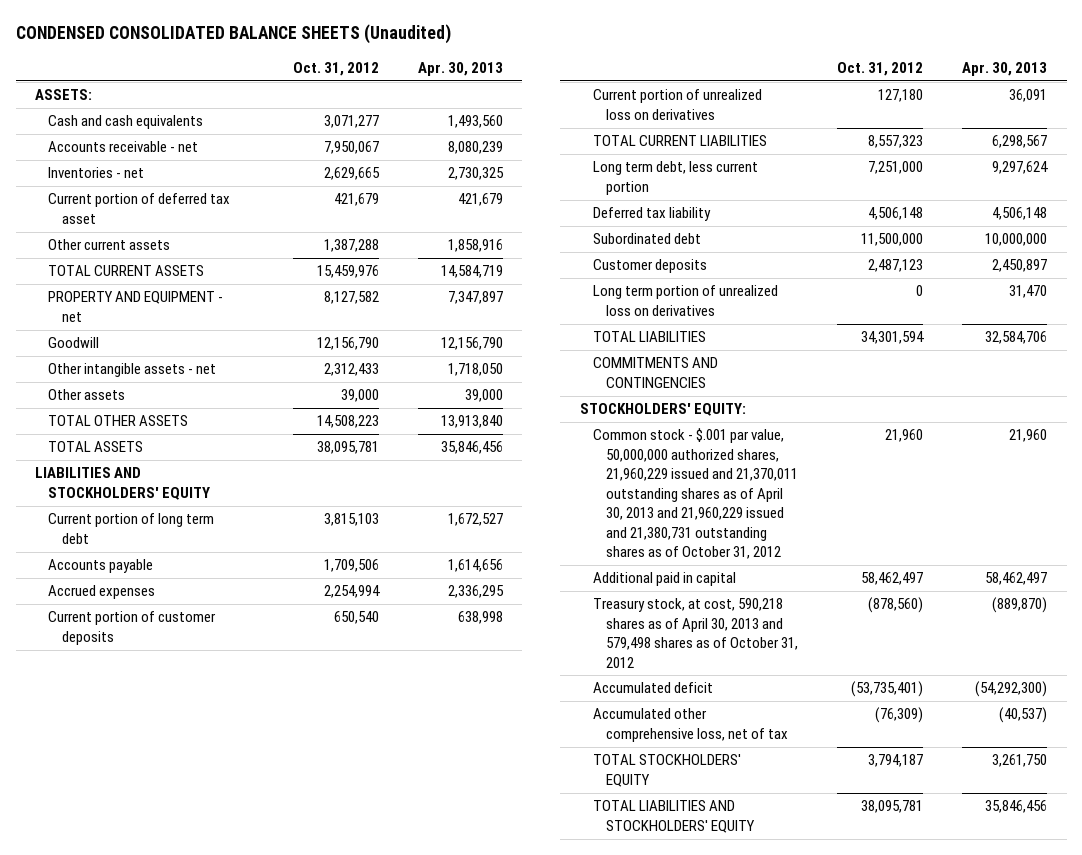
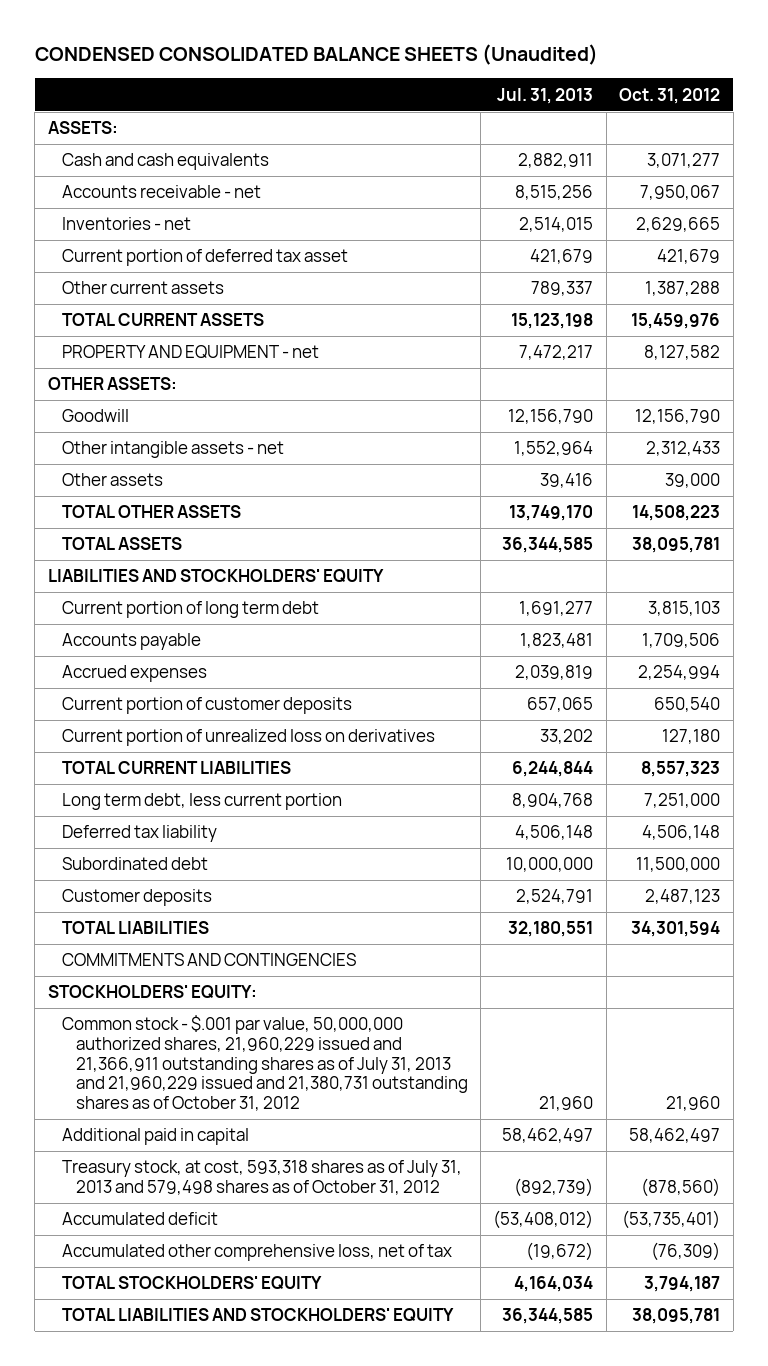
[417,61,503,76] Apr. 30, 2013 -> none
none -> [497,87,594,104] Jul. 31, 2013
none -> [47,377,177,391] OTHER ASSETS:
[593,285,779,316] Long term portion of unrealized loss on derivatives -> none
[593,428,799,559] Common stock - $.001 par value, 50,000,000 authorized shares, 21,960,229 issued and 21,370,011 outstanding shares as of April 30, 2013 and 21,960,229 issued and 21,380,731 outstanding shares as of October 31, 2012 -> [61,1015,468,1112] Common stock - $.001 par value, 50,000,000 authorized shares, 21,960,229 issued and 21,366,911 outstanding shares as of July 31, 2013 and 21,960,229 issued and 21,380,731 outstanding shares as of October 31, 2012
[593,598,799,668] Treasury stock, at cost, 590,218 shares as of April 30, 2013 and 579,498 shares as of October 31, 2012 -> [61,1160,462,1196] Treasury stock, at cost, 593,318 shares as of July 31, 2013 and 579,498 shares as of October 31, 2012

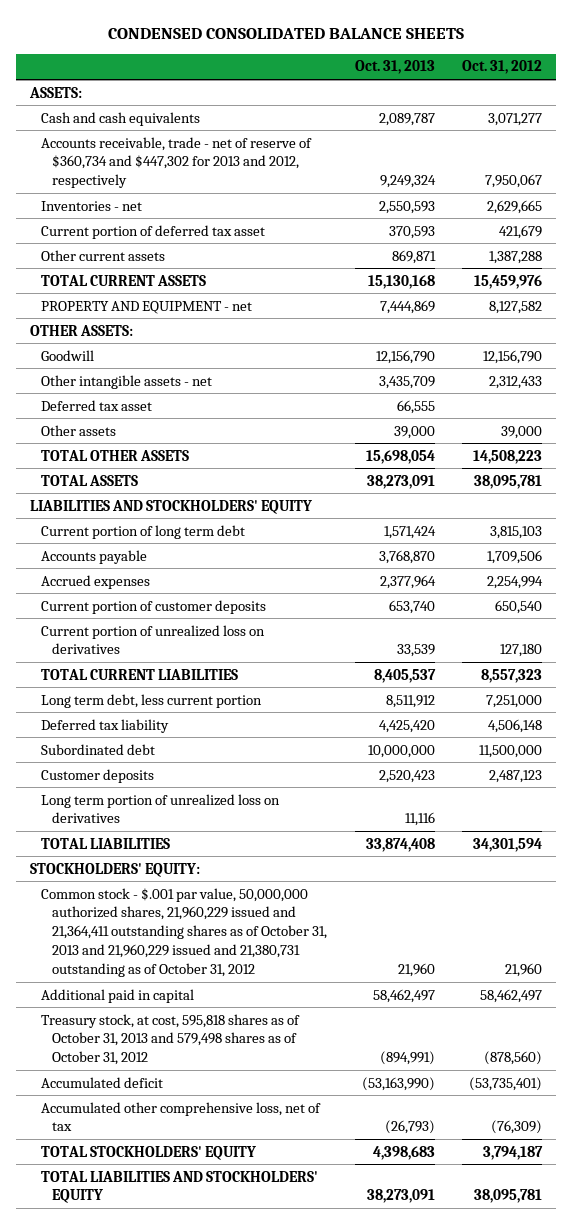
[34,44,598,66] CONDENSED CONSOLIDATED BALANCE SHEETS (Unaudited) -> [107,28,464,40] CONDENSED CONSOLIDATED BALANCE SHEETS
[497,87,594,104] Jul. 31, 2013 -> none
none -> [354,60,435,75] Oct. 31, 2013
[61,185,261,199] Accounts receivable - net -> [41,136,313,189] Accounts receivable, trade - net of reserve of $360,734 and $447,302 for 2013 and 2012, respectively
none -> [41,399,153,411] Deferred tax asset
none -> [41,793,281,824] Long term portion of unrealized loss on derivatives
[61,953,356,967] COMMITMENTS AND CONTINGENCIES -> none
[61,1015,468,1112] Common stock - $.001 par value, 50,000,000 authorized shares, 21,960,229 issued and 21,366,911 outstanding shares as of July 31, 2013 and 21,960,229 issued and 21,380,731 outstanding shares as of October 31, 2012 -> [41,887,328,977] Common stock - $.001 par value, 50,000,000 authorized shares, 21,960,229 issued and 21,364,411 outstanding shares as of October 31, 2013 and 21,960,229 issued and 21,380,731 outstanding as of October 31, 2012
[61,1160,462,1196] Treasury stock, at cost, 593,318 shares as of July 31, 2013 and 579,498 shares as of October 31, 2012 -> [41,1013,301,1066] Treasury stock, at cost, 595,818 shares as of October 31, 2013 and 579,498 shares as of October 31, 2012

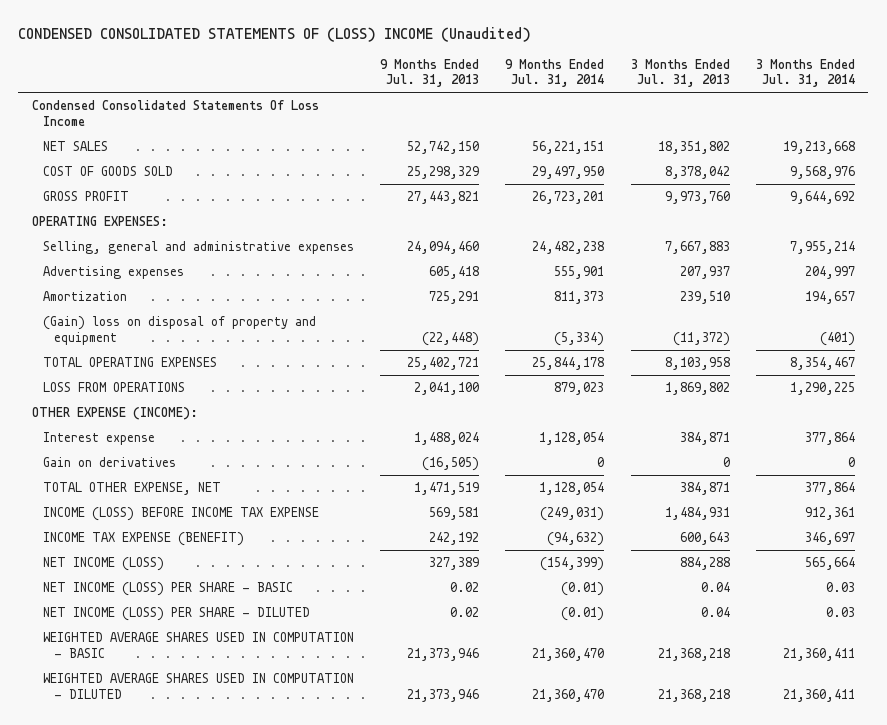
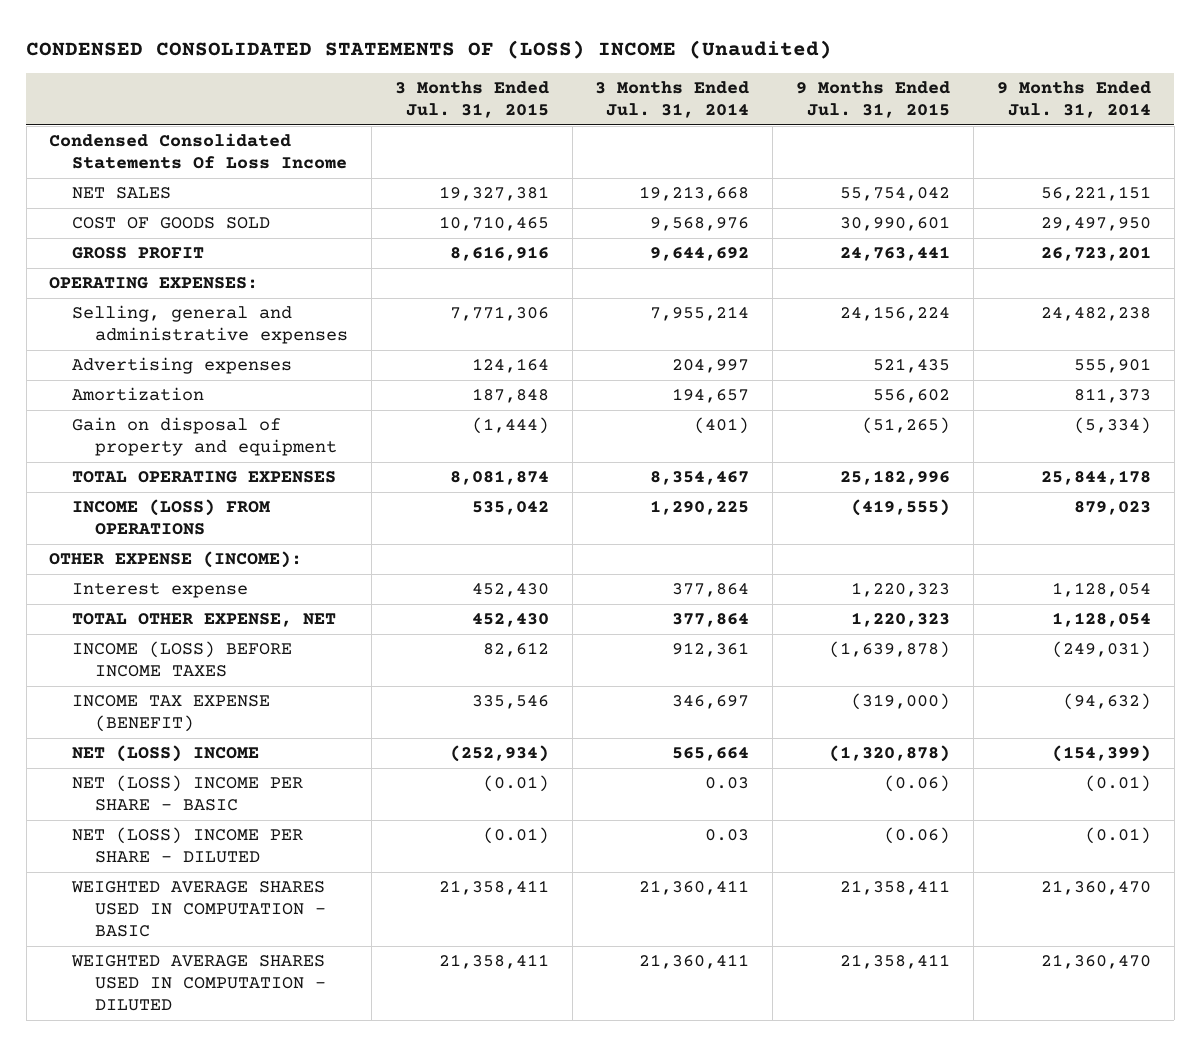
[380,58,480,88] 9 Months Ended Jul. 31, 2013 -> none
[630,58,730,88] 3 Months Ended Jul. 31, 2013 -> none
none -> [394,81,549,118] 3 Months Ended Jul. 31, 2015
none -> [796,81,951,118] 9 Months Ended Jul. 31, 2015
[42,315,316,345] (Gain) loss on disposal of property and equipment -> [72,417,338,457] Gain on disposal of property and equipment
[42,381,185,392] LOSS FROM OPERATIONS -> [72,499,271,536] INCOME (LOSS) FROM OPERATIONS
[42,456,176,467] Gain on derivatives -> none
[42,506,319,521] INCOME (LOSS) BEFORE INCOME TAX EXPENSE -> [72,641,293,678] INCOME (LOSS) BEFORE INCOME TAXES
[42,556,164,571] NET INCOME (LOSS) -> [72,745,260,763] NET (LOSS) INCOME
[42,581,293,596] NET INCOME (LOSS) PER SHARE - BASIC -> [72,775,304,812] NET (LOSS) INCOME PER SHARE - BASIC
[42,606,310,621] NET INCOME (LOSS) PER SHARE - DILUTED -> [72,827,304,864] NET (LOSS) INCOME PER SHARE - DILUTED

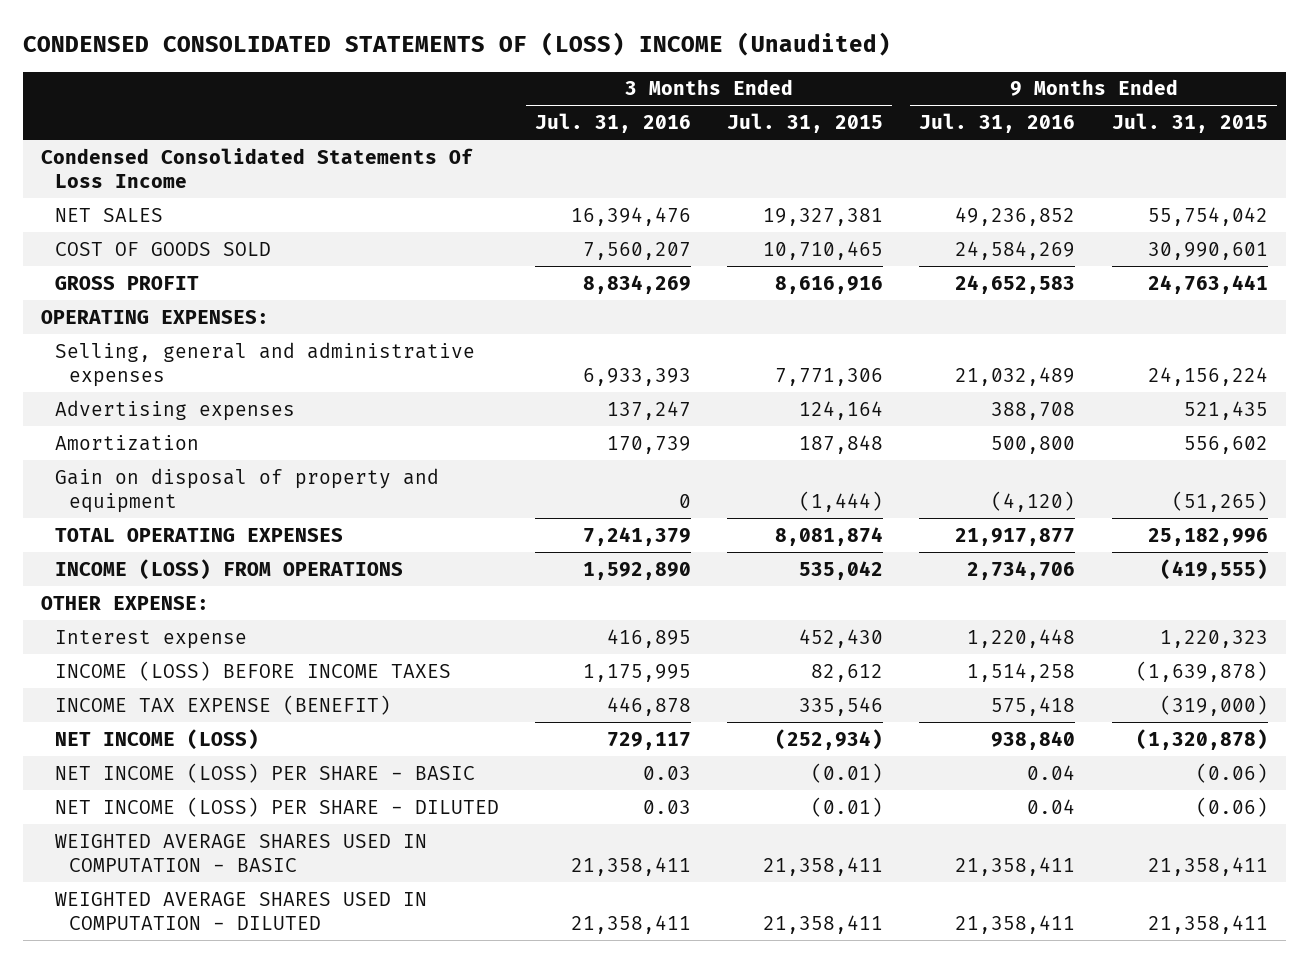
[595,81,750,118] 3 Months Ended Jul. 31, 2014 -> none
[996,81,1151,118] 9 Months Ended Jul. 31, 2014 -> none
none -> [535,112,692,133] Jul. 31, 2016
none -> [919,112,1076,133] Jul. 31, 2016
[49,551,303,569] OTHER EXPENSE (INCOME): -> [40,595,209,610] OTHER EXPENSE:
[72,613,337,628] TOTAL OTHER EXPENSE, NET -> none
[72,745,260,763] NET (LOSS) INCOME -> [55,728,260,750] NET INCOME (LOSS)
[72,775,304,812] NET (LOSS) INCOME PER SHARE - BASIC -> [55,762,476,783] NET INCOME (LOSS) PER SHARE - BASIC
[72,827,304,864] NET (LOSS) INCOME PER SHARE - DILUTED -> [55,796,500,817] NET INCOME (LOSS) PER SHARE - DILUTED

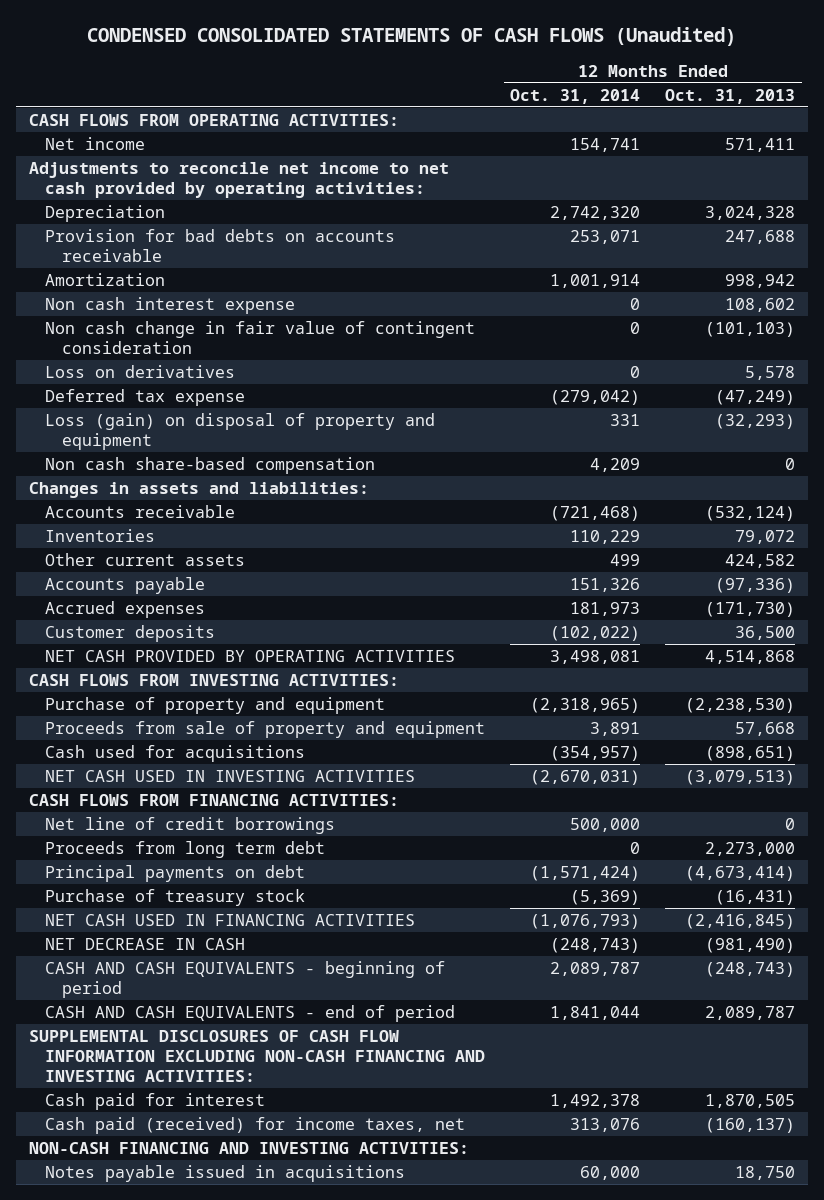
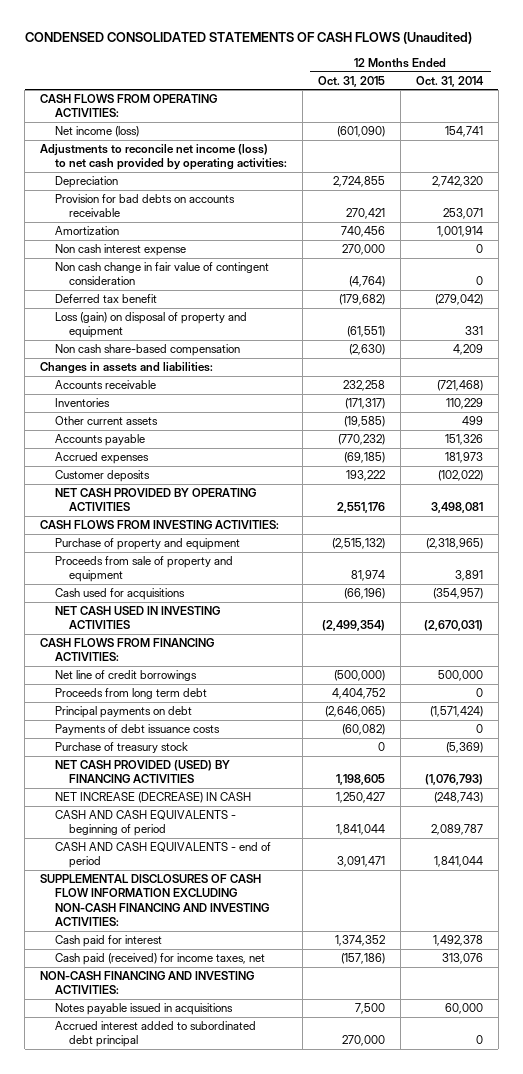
[665,88,796,104] Oct. 31, 2013 -> none
none -> [317,75,385,87] Oct. 31, 2015
[45,136,146,150] Net income -> [54,126,139,138] Net income (loss)
[28,161,449,198] Adjustments to reconcile net income to net cash provided by operating activities: -> [40,144,287,171] Adjustments to reconcile net income (loss) to net cash provided by operating activities:
[45,364,236,378] Loss on derivatives -> none
[45,388,246,406] Deferred tax expense -> [54,294,157,304] Deferred tax benefit
none -> [54,724,220,736] Payments of debt issuance costs
[45,913,416,926] NET CASH USED IN FINANCING ACTIVITIES -> [54,760,230,784] NET CASH PROVIDED (USED) BY FINANCING ACTIVITIES
[45,937,246,950] NET DECREASE IN CASH -> [54,792,251,804] NET INCREASE (DECREASE) IN CASH
none -> [54,1021,256,1048] Accrued interest added to subordinated debt principal

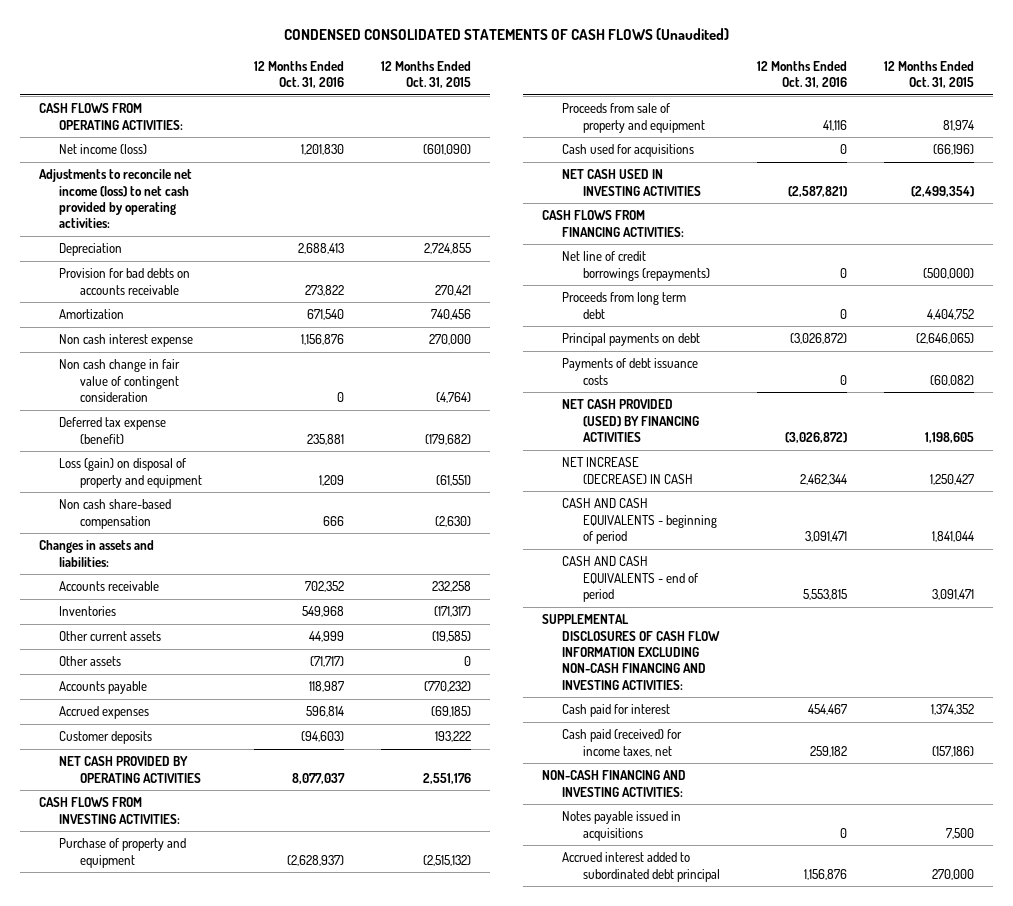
[415,75,484,87] Oct. 31, 2014 -> none
none -> [254,60,345,89] 12 Months Ended Oct. 31, 2016
[54,294,157,304] Deferred tax benefit -> [59,417,167,444] Deferred tax expense (benefit)
none -> [59,656,122,667] Other assets
[54,670,197,682] Net line of credit borrowings -> [562,251,710,281] Net line of credit borrowings (repayments)
[54,742,188,754] Purchase of treasury stock -> none

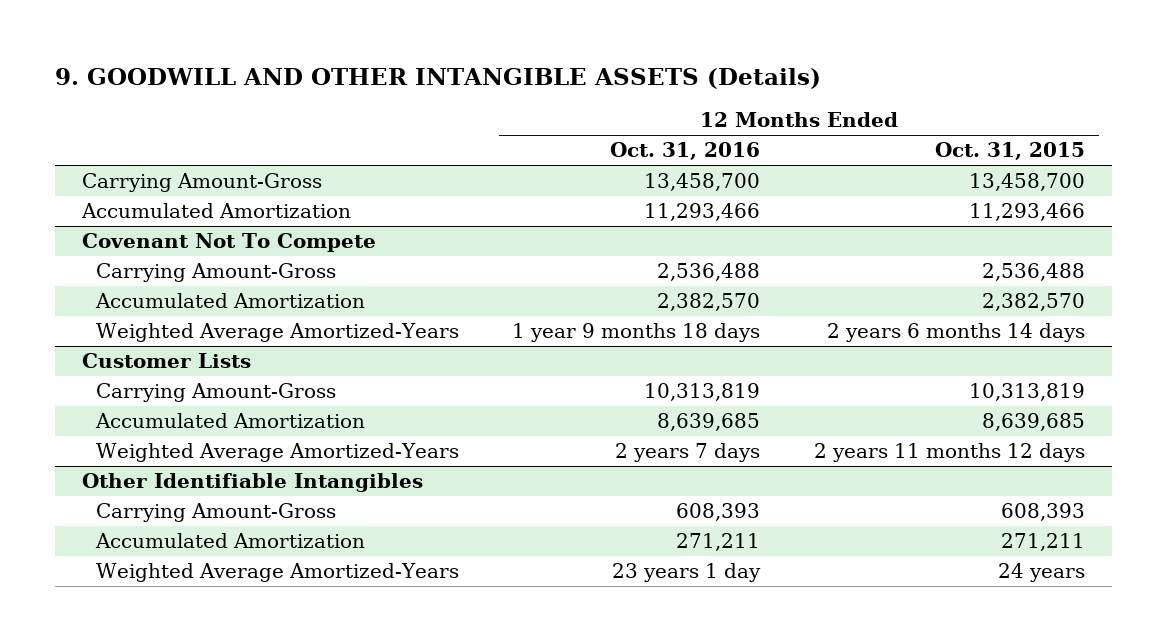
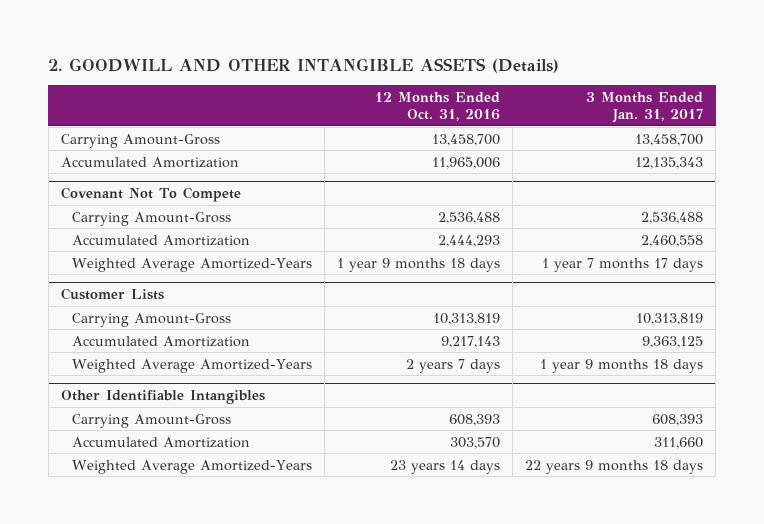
[54,68,821,90] 9. GOODWILL AND OTHER INTANGIBLE ASSETS (Details) -> [48,57,560,73] 2. GOODWILL AND OTHER INTANGIBLE ASSETS (Details)
[935,142,1086,161] Oct. 31, 2015 -> none
none -> [586,91,704,124] 3 Months Ended Jan. 31, 2017
[644,203,761,222] 11,293,466 -> [432,156,501,169] 11,965,006
[657,293,761,312] 2,382,570 -> [438,234,501,247] 2,444,293
[657,413,761,432] 8,639,685 -> [441,335,501,348] 9,217,143
[676,533,761,552] 271,211 -> [450,436,501,449] 303,570
[612,563,762,583] 23 years 1 day -> [390,459,501,474] 23 years 14 days

